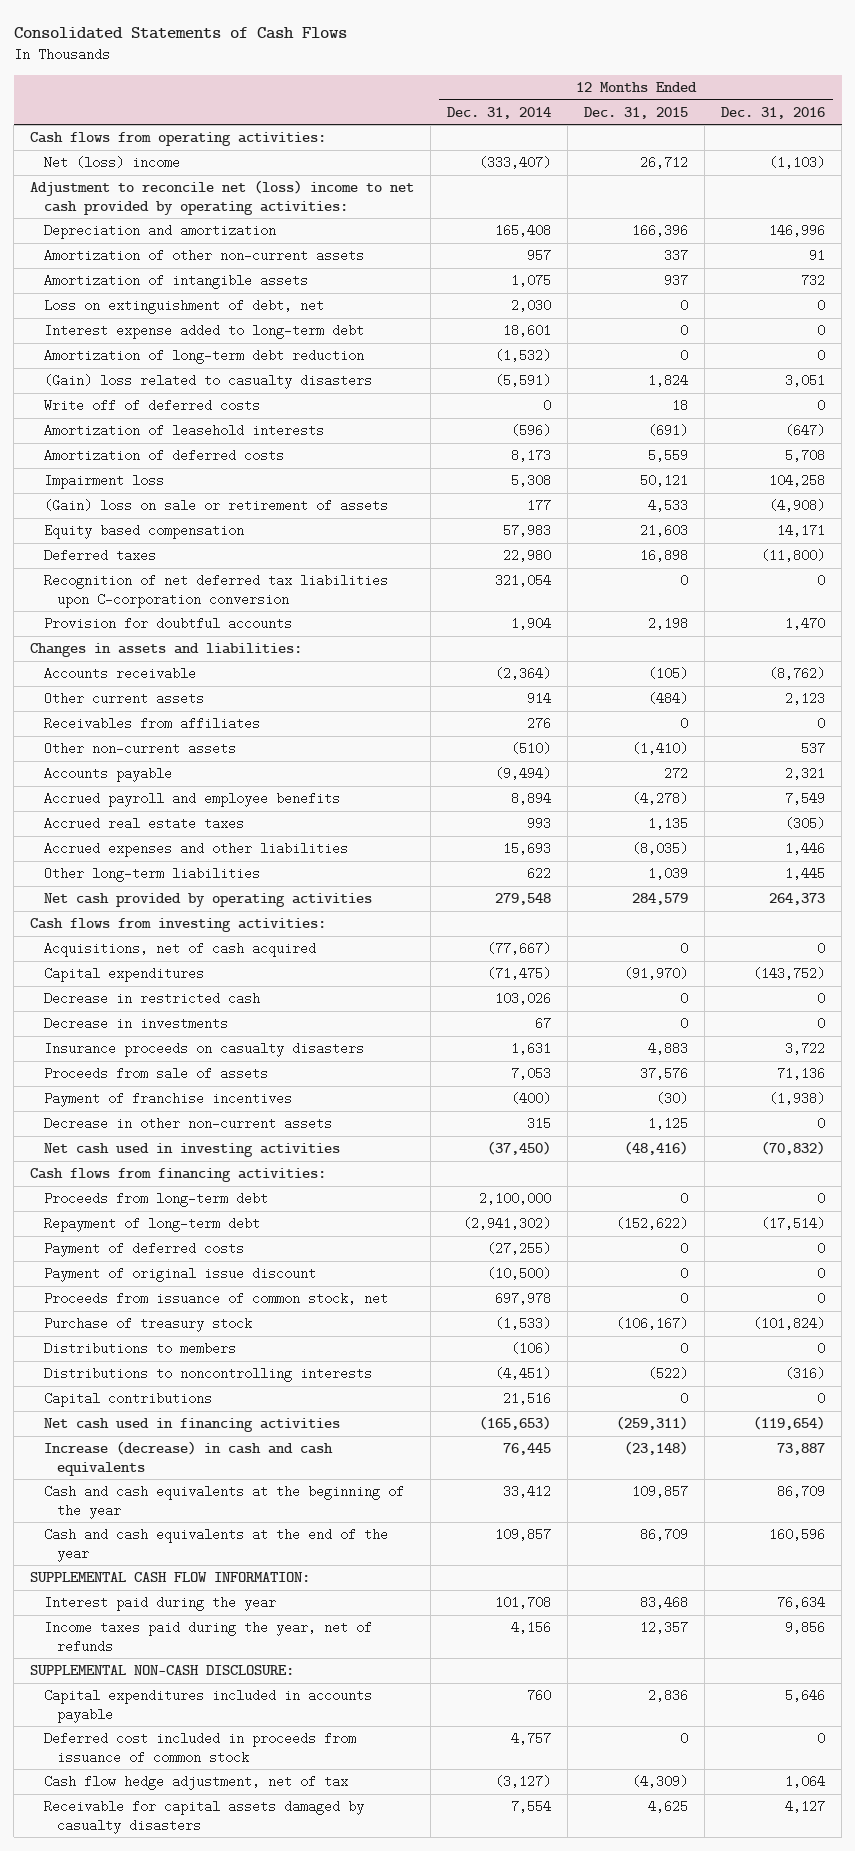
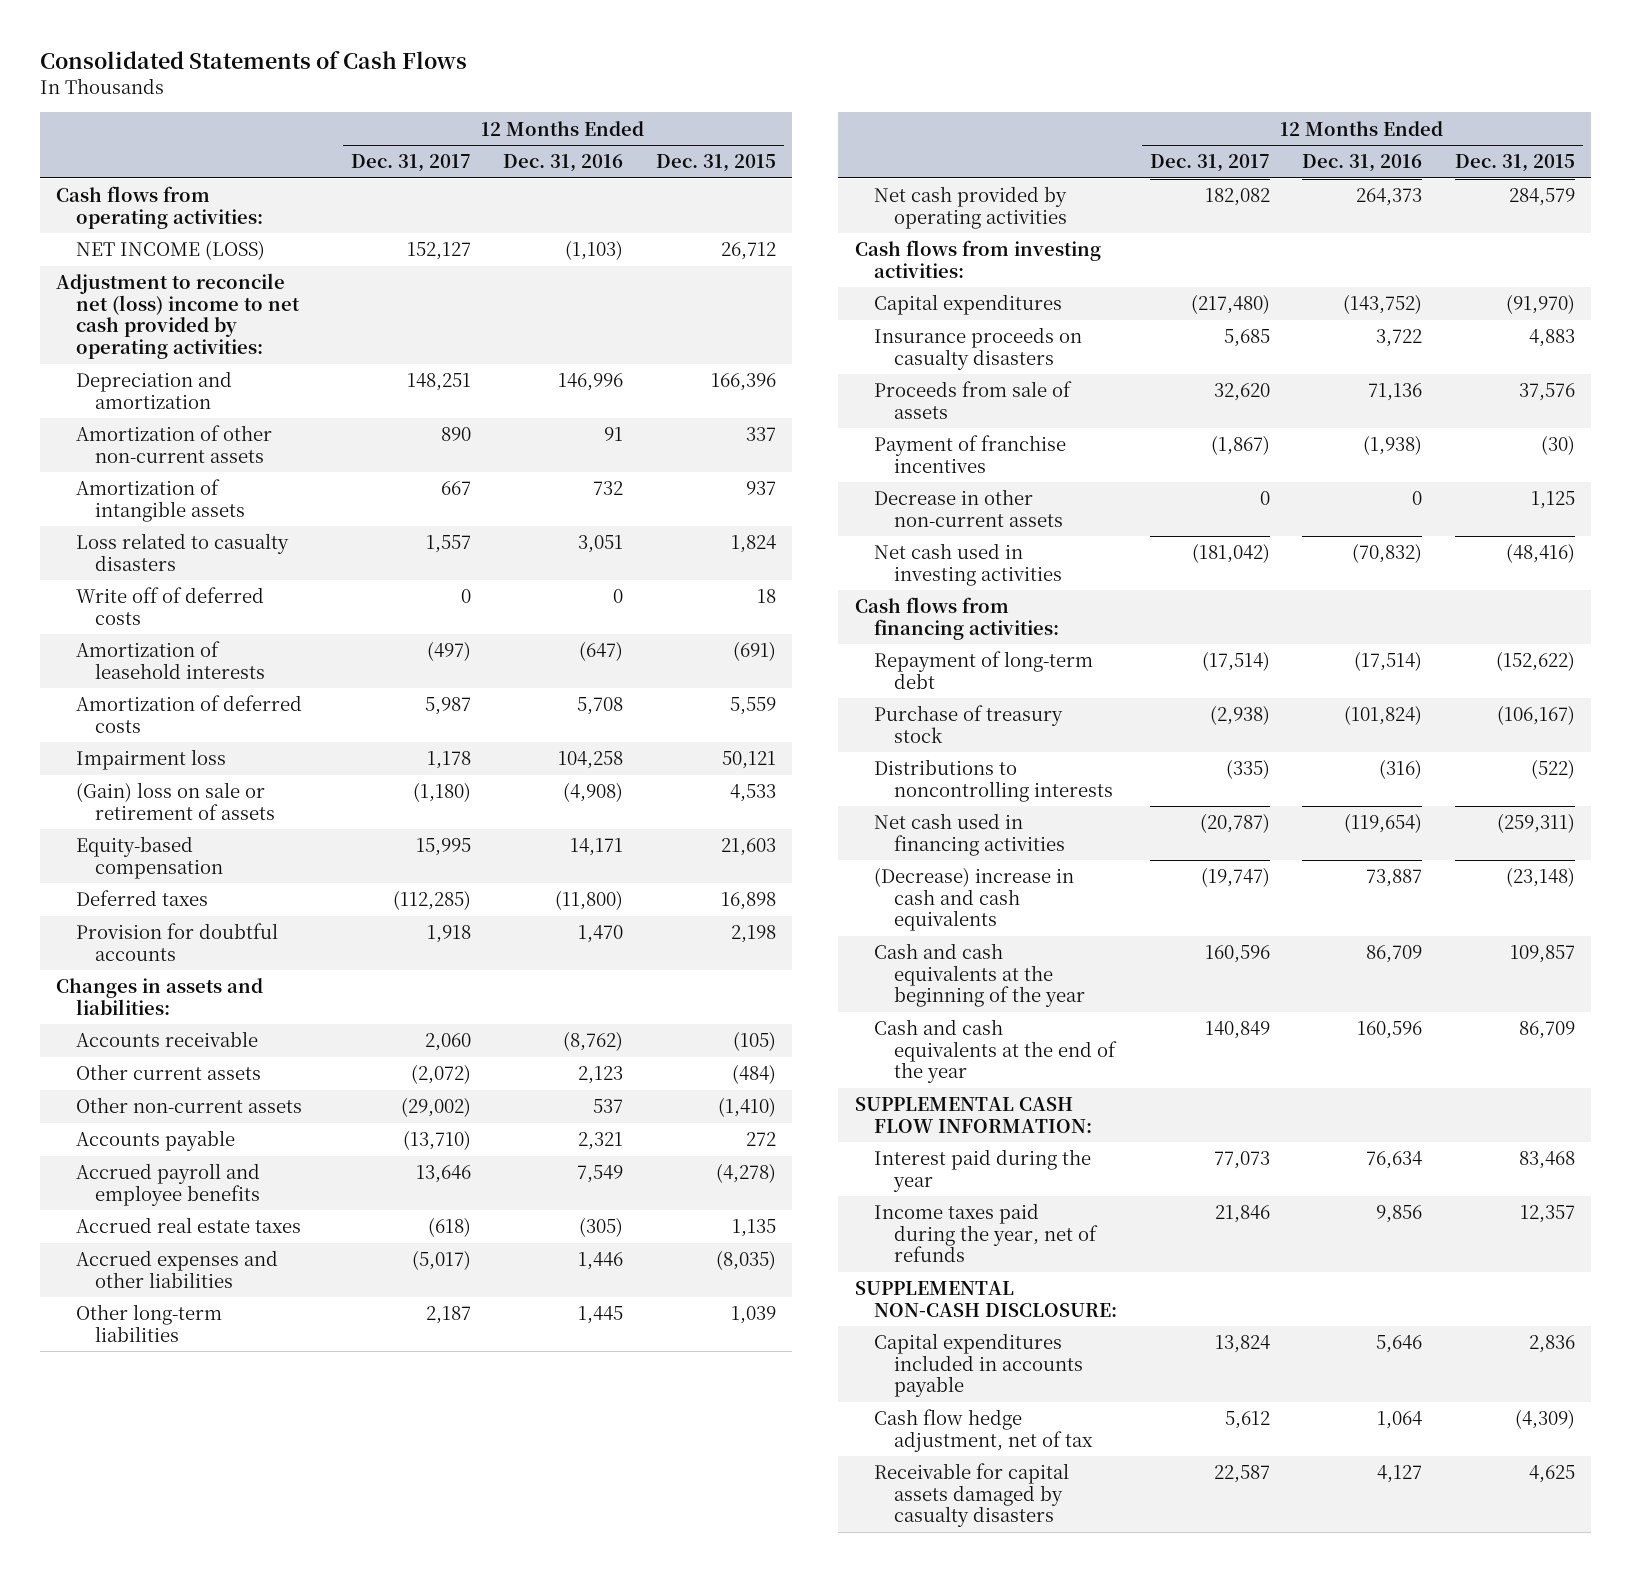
[447,106,552,119] Dec. 31, 2014 -> none
none -> [350,154,471,173] Dec. 31, 2017
[43,156,180,170] Net (loss) income -> [75,240,265,261] NET INCOME (LOSS)
[43,299,324,315] Loss on extinguishment of debt, net -> none
[43,324,364,340] Interest expense added to long-term debt -> none
[43,349,364,365] Amortization of long-term debt reduction -> none
[43,374,372,390] (Gain) loss related to casualty disasters -> [75,533,289,571] Loss related to casualty disasters
[43,524,244,540] Equity based compensation -> [75,836,224,879] Equity-based compensation
[43,574,388,608] Recognition of net deferred tax liabilities upon C-corporation conversion -> none
[43,717,260,731] Receivables from affiliates -> none
[43,942,316,958] Acquisitions, net of cash acquired -> none
[43,992,260,1006] Decrease in restricted cash -> none
[43,1017,228,1031] Decrease in investments -> none
[43,1192,268,1208] Proceeds from long-term debt -> none
[43,1242,244,1258] Payment of deferred costs -> none
[43,1267,316,1283] Payment of original issue discount -> none
[43,1292,388,1306] Proceeds from issuance of common stock, net -> none
[43,1342,236,1356] Distributions to members -> none
[43,1392,212,1408] Capital contributions -> none
[43,1441,333,1476] Increase (decrease) in cash and cash equivalents -> [874,867,1075,932] (Decrease) increase in cash and cash equivalents
[43,1732,356,1764] Deferred cost included in proceeds from issuance of common stock -> none

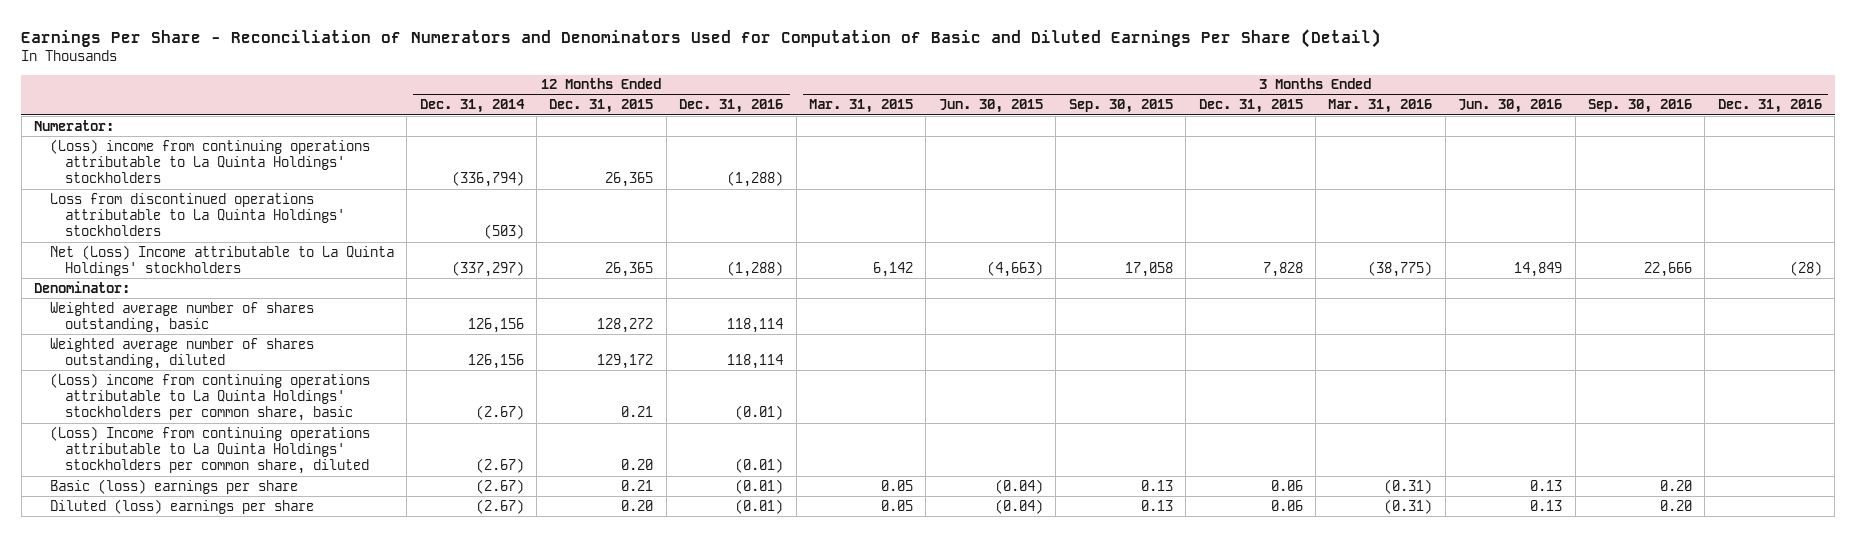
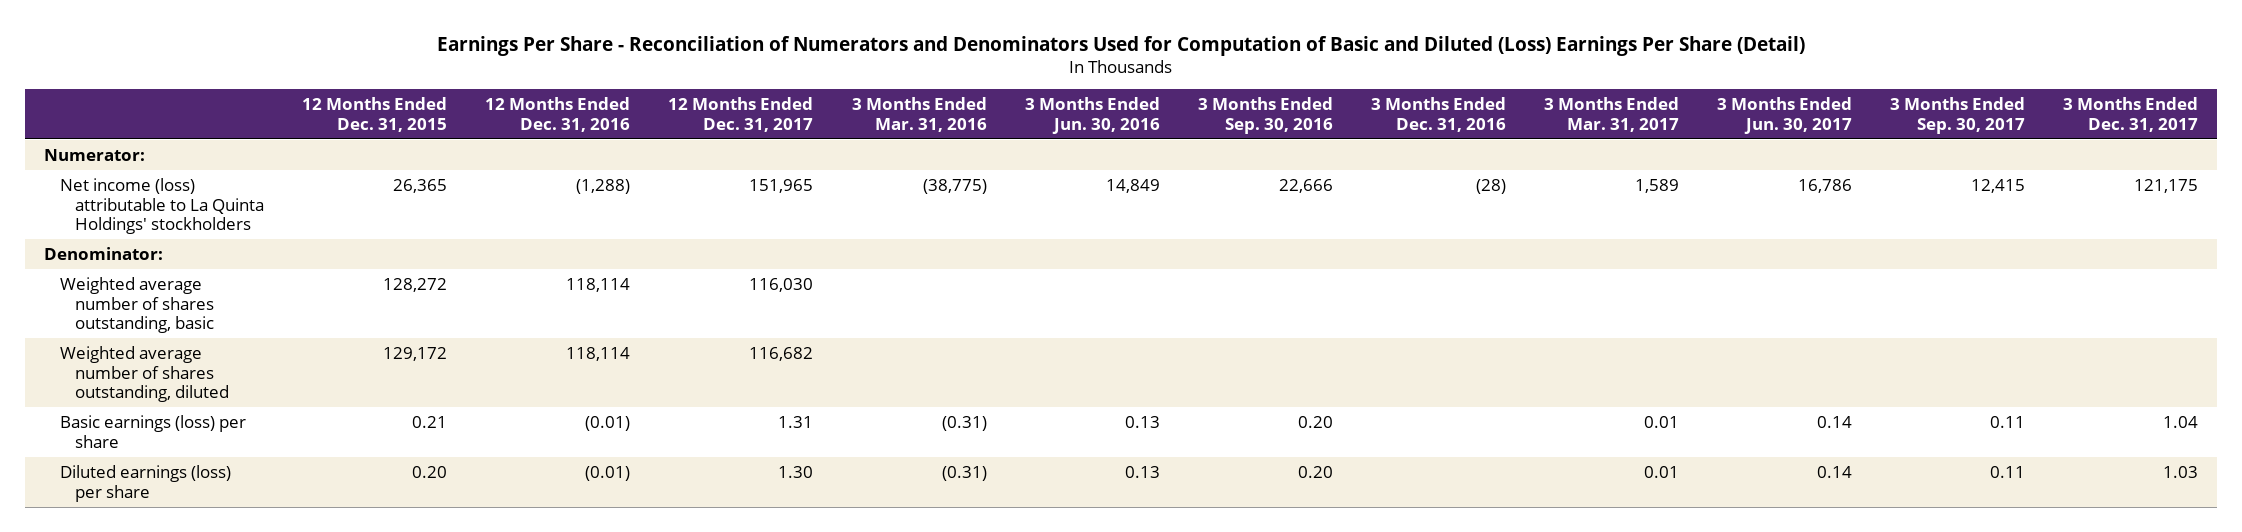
[21,28,1382,48] Earnings Per Share - Reconciliation of Numerators and Denominators Used for Computation of Basic and Diluted Earnings Per Share (Detail) -> [437,35,1806,56] Earnings Per Share - Reconciliation of Numerators and Denominators Used for Computation of Basic and Diluted (Loss) Earnings Per Share (Detail)
[419,99,525,114] Dec. 31, 2014 -> none
[809,99,914,114] Mar. 31, 2015 -> none
[938,99,1043,114] Jun. 30, 2015 -> none
[1068,99,1173,114] Sep. 30, 2015 -> none
[1198,99,1303,114] Dec. 31, 2015 -> none
none -> [668,96,814,132] 12 Months Ended Dec. 31, 2017
none -> [1543,96,1679,132] 3 Months Ended Mar. 31, 2017
none -> [1716,96,1852,134] 3 Months Ended Jun. 30, 2017
none -> [1889,96,2025,134] 3 Months Ended Sep. 30, 2017
none -> [2062,96,2198,132] 3 Months Ended Dec. 31, 2017
[49,138,370,184] (Loss) income from continuing operations attributable to La Quinta Holdings' stockholders -> none
[49,192,346,237] Loss from discontinued operations attributable to La Quinta Holdings' stockholders -> none
[49,244,394,277] Net (Loss) Income attributable to La Quinta Holdings' stockholders -> [59,177,265,235] Net income (loss) attributable to La Quinta Holdings' stockholders
[49,372,370,422] (Loss) income from continuing operations attributable to La Quinta Holdings' stockholders per common share, basic -> none
[49,425,370,475] (Loss) Income from continuing operations attributable to La Quinta Holdings' stockholders per common share, diluted -> none
[49,478,298,494] Basic (loss) earnings per share -> [59,414,246,448] Basic earnings (loss) per share
[49,498,314,514] Diluted (loss) earnings per share -> [59,464,231,502] Diluted earnings (loss) per share

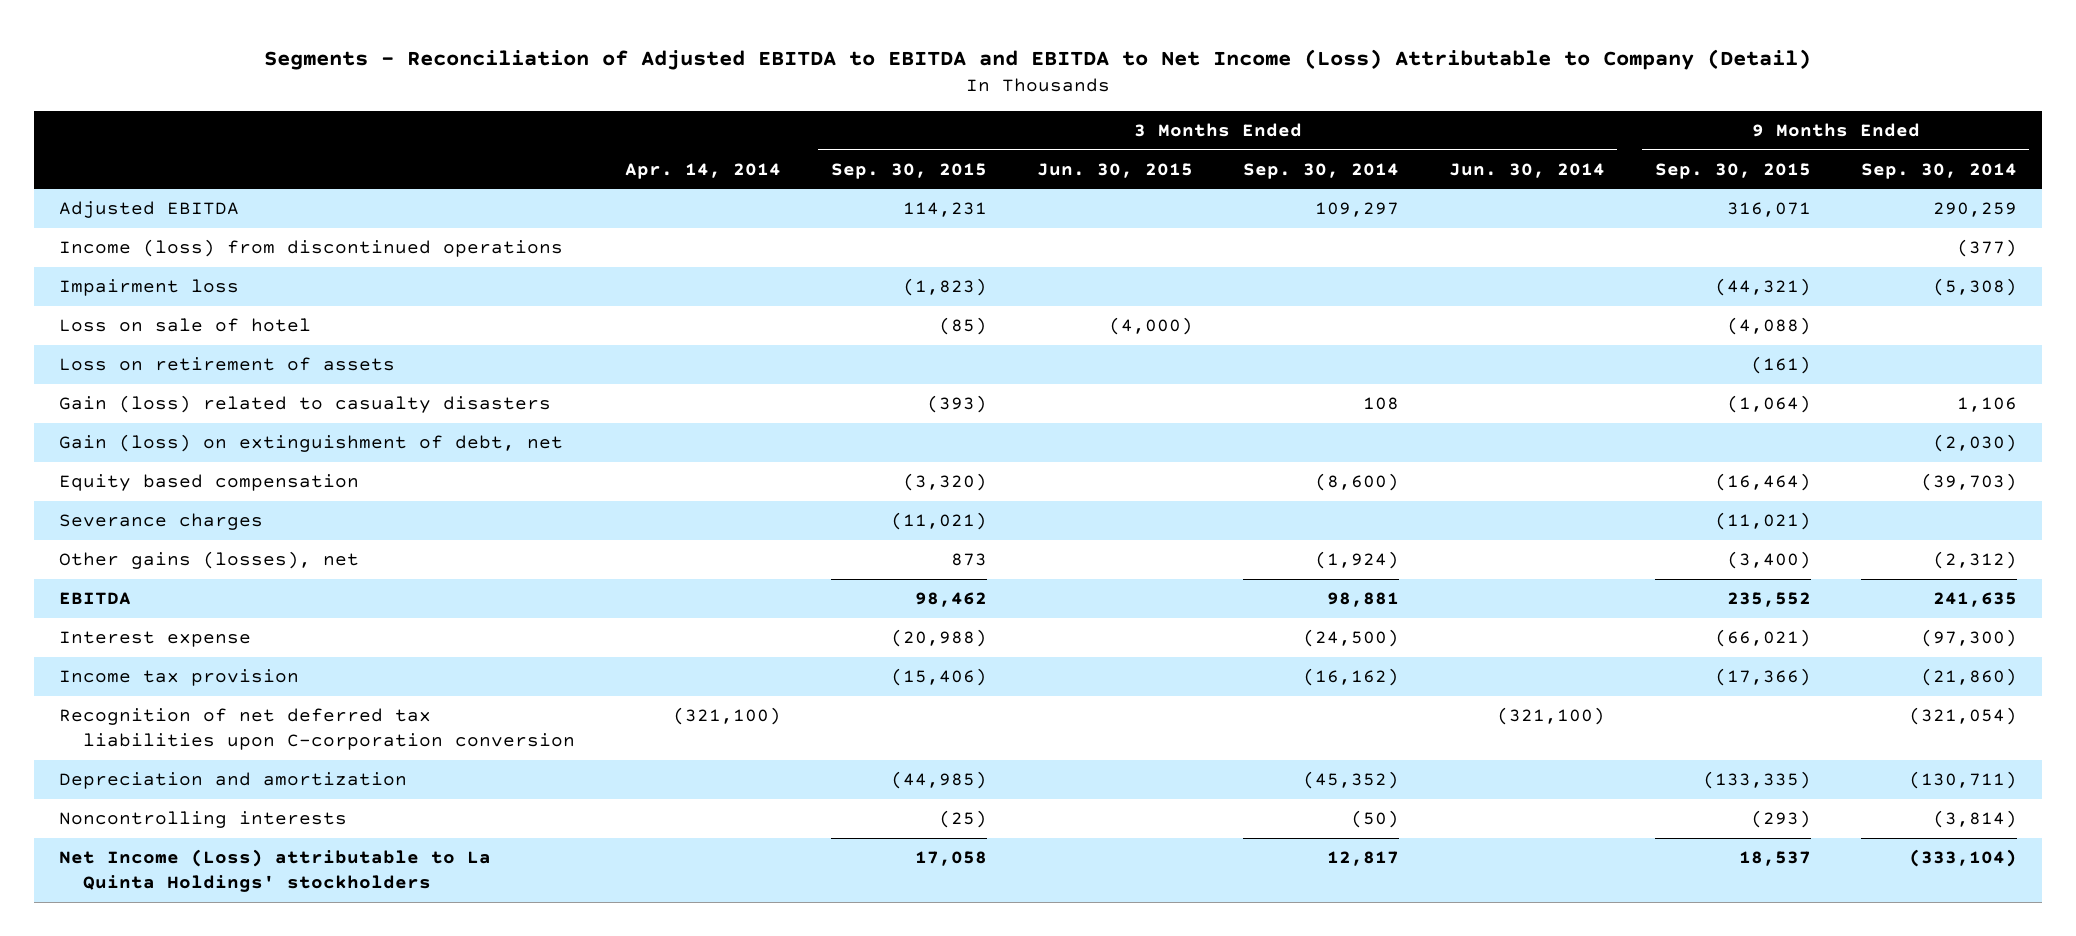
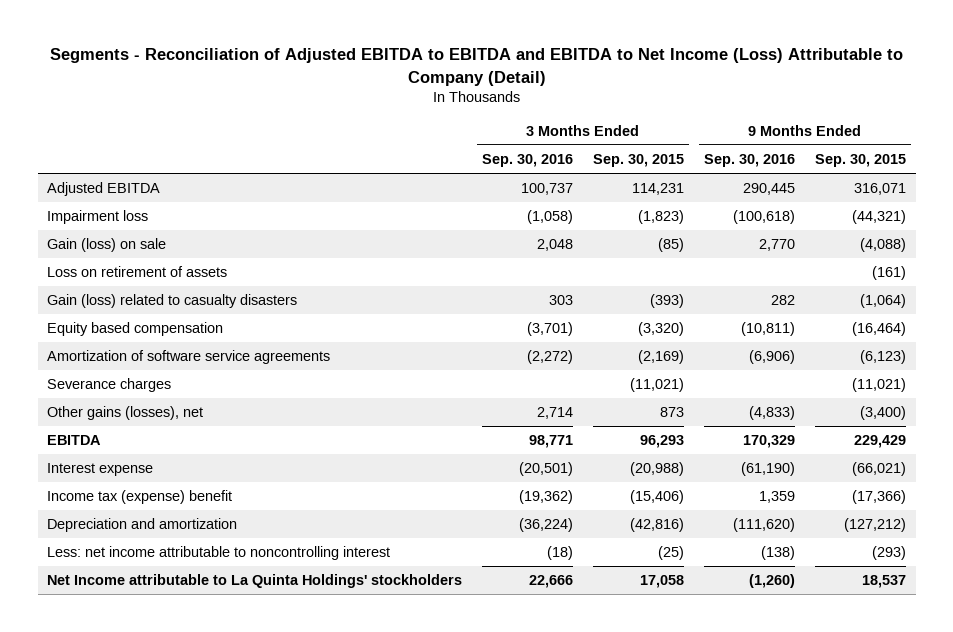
[624,162,781,179] Apr. 14, 2014 -> none
[1036,162,1193,178] Jun. 30, 2015 -> none
[1242,162,1399,179] Sep. 30, 2014 -> none
[1448,162,1605,178] Jun. 30, 2014 -> none
[1860,162,2017,179] Sep. 30, 2014 -> none
none -> [482,154,574,168] Sep. 30, 2016
none -> [704,154,796,168] Sep. 30, 2016
[59,239,564,258] Income (loss) from discontinued operations -> none
[59,318,312,333] Loss on sale of hotel -> [47,238,167,253] Gain (loss) on sale
[59,434,564,453] Gain (loss) on extinguishment of debt, net -> none
none -> [47,350,331,365] Amortization of software service agreements
[914,592,987,608] 98,462 -> [640,435,685,449] 96,293
[1726,592,1811,608] 235,552 -> [853,435,906,449] 229,429
[59,708,575,750] Recognition of net deferred tax liabilities upon C-corporation conversion -> none
[59,669,300,687] Income tax provision -> [47,490,233,505] Income tax (expense) benefit
[890,771,987,790] (44,985) -> [630,518,685,533] (42,816)
[1702,771,1811,790] (133,335) -> [843,518,906,533] (127,212)
[59,811,348,829] Noncontrolling interests -> [47,546,391,561] Less: net income attributable to noncontrolling interest
[59,849,492,892] Net Income (Loss) attributable to La Quinta Holdings' stockholders -> [47,574,463,589] Net Income attributable to La Quinta Holdings' stockholders

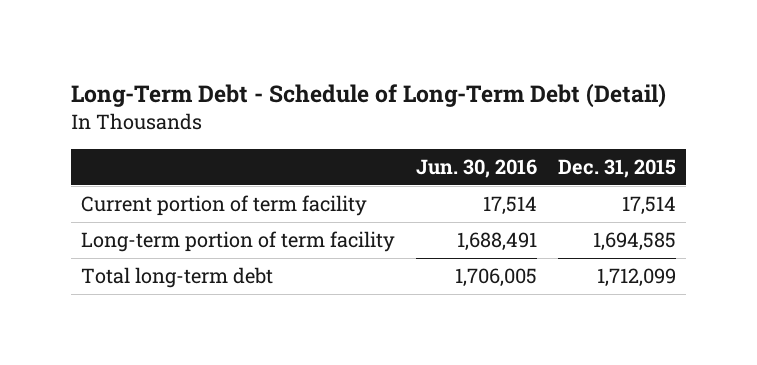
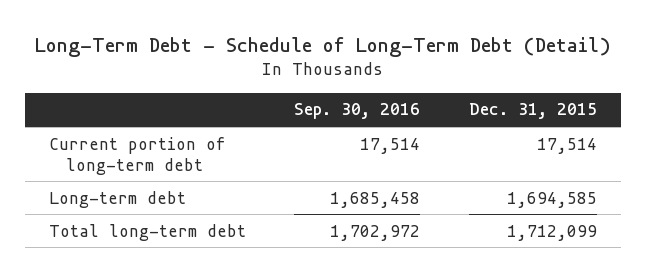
[415,159,537,179] Jun. 30, 2016 -> none
none -> [294,103,421,120] Sep. 30, 2016
[81,195,368,217] Current portion of term facility -> [48,136,226,175] Current portion of long-term debt
[81,231,396,253] Long-term portion of term facility -> [48,190,186,208] Long-term debt

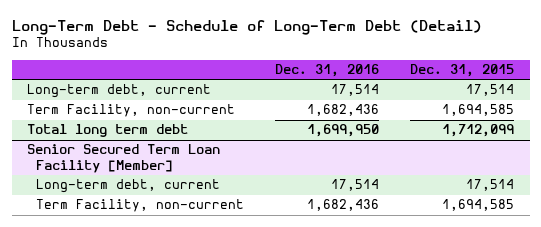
[294,103,421,120] Sep. 30, 2016 -> none
none -> [275,64,380,78] Dec. 31, 2016
[48,136,226,175] Current portion of long-term debt -> [27,84,212,99] Long-term debt, current
[48,190,186,208] Long-term debt -> [27,104,236,118] Term Facility, non-current
[48,223,246,241] Total long-term debt -> [27,124,189,138] Total long term debt
none -> [27,144,221,173] Senior Secured Term Loan Facility [Member]
none -> [36,179,221,194] Long-term debt, current
none -> [36,199,245,213] Term Facility, non-current

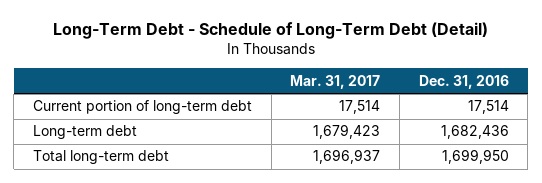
[410,64,515,78] Dec. 31, 2015 -> none
none -> [290,74,381,89] Mar. 31, 2017
[27,144,221,173] Senior Secured Term Loan Facility [Member] -> none
[36,179,221,194] Long-term debt, current -> none
[36,199,245,213] Term Facility, non-current -> none
[27,84,212,99] Long-term debt, current -> [32,100,252,115] Current portion of long-term debt
[27,104,236,118] Term Facility, non-current -> [32,125,137,140] Long-term debt
[27,124,189,138] Total long term debt -> [32,150,169,165] Total long-term debt

